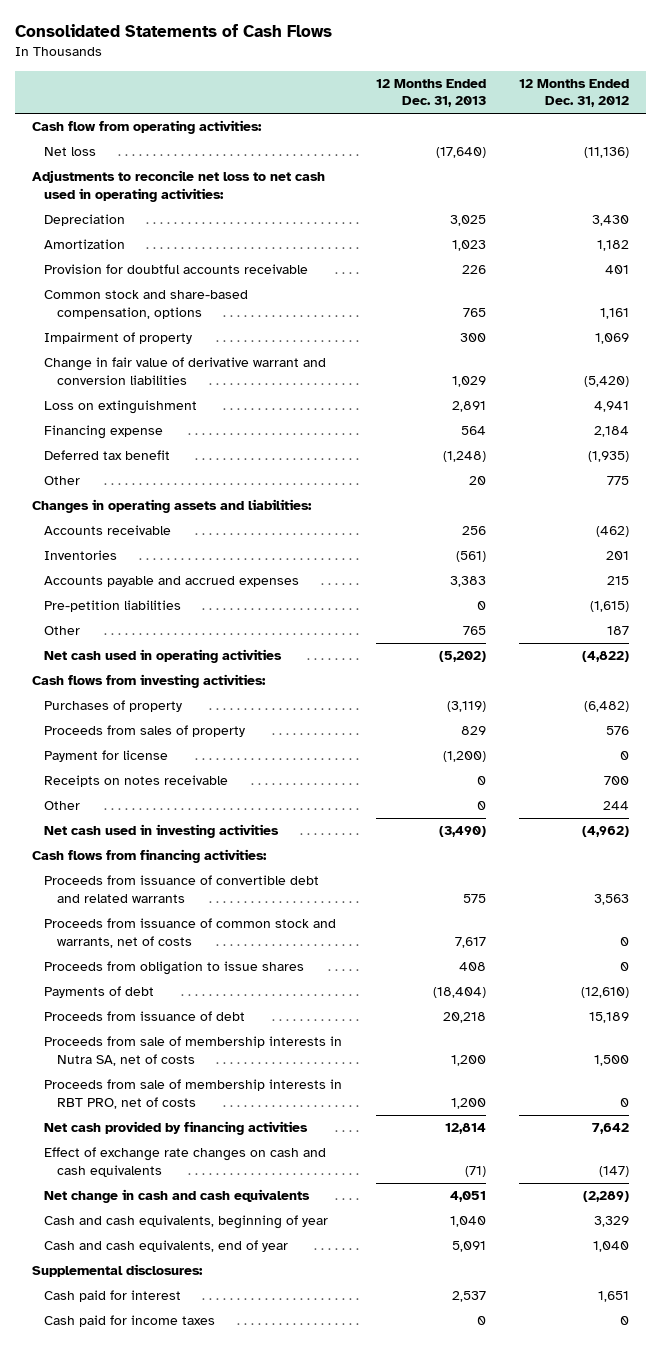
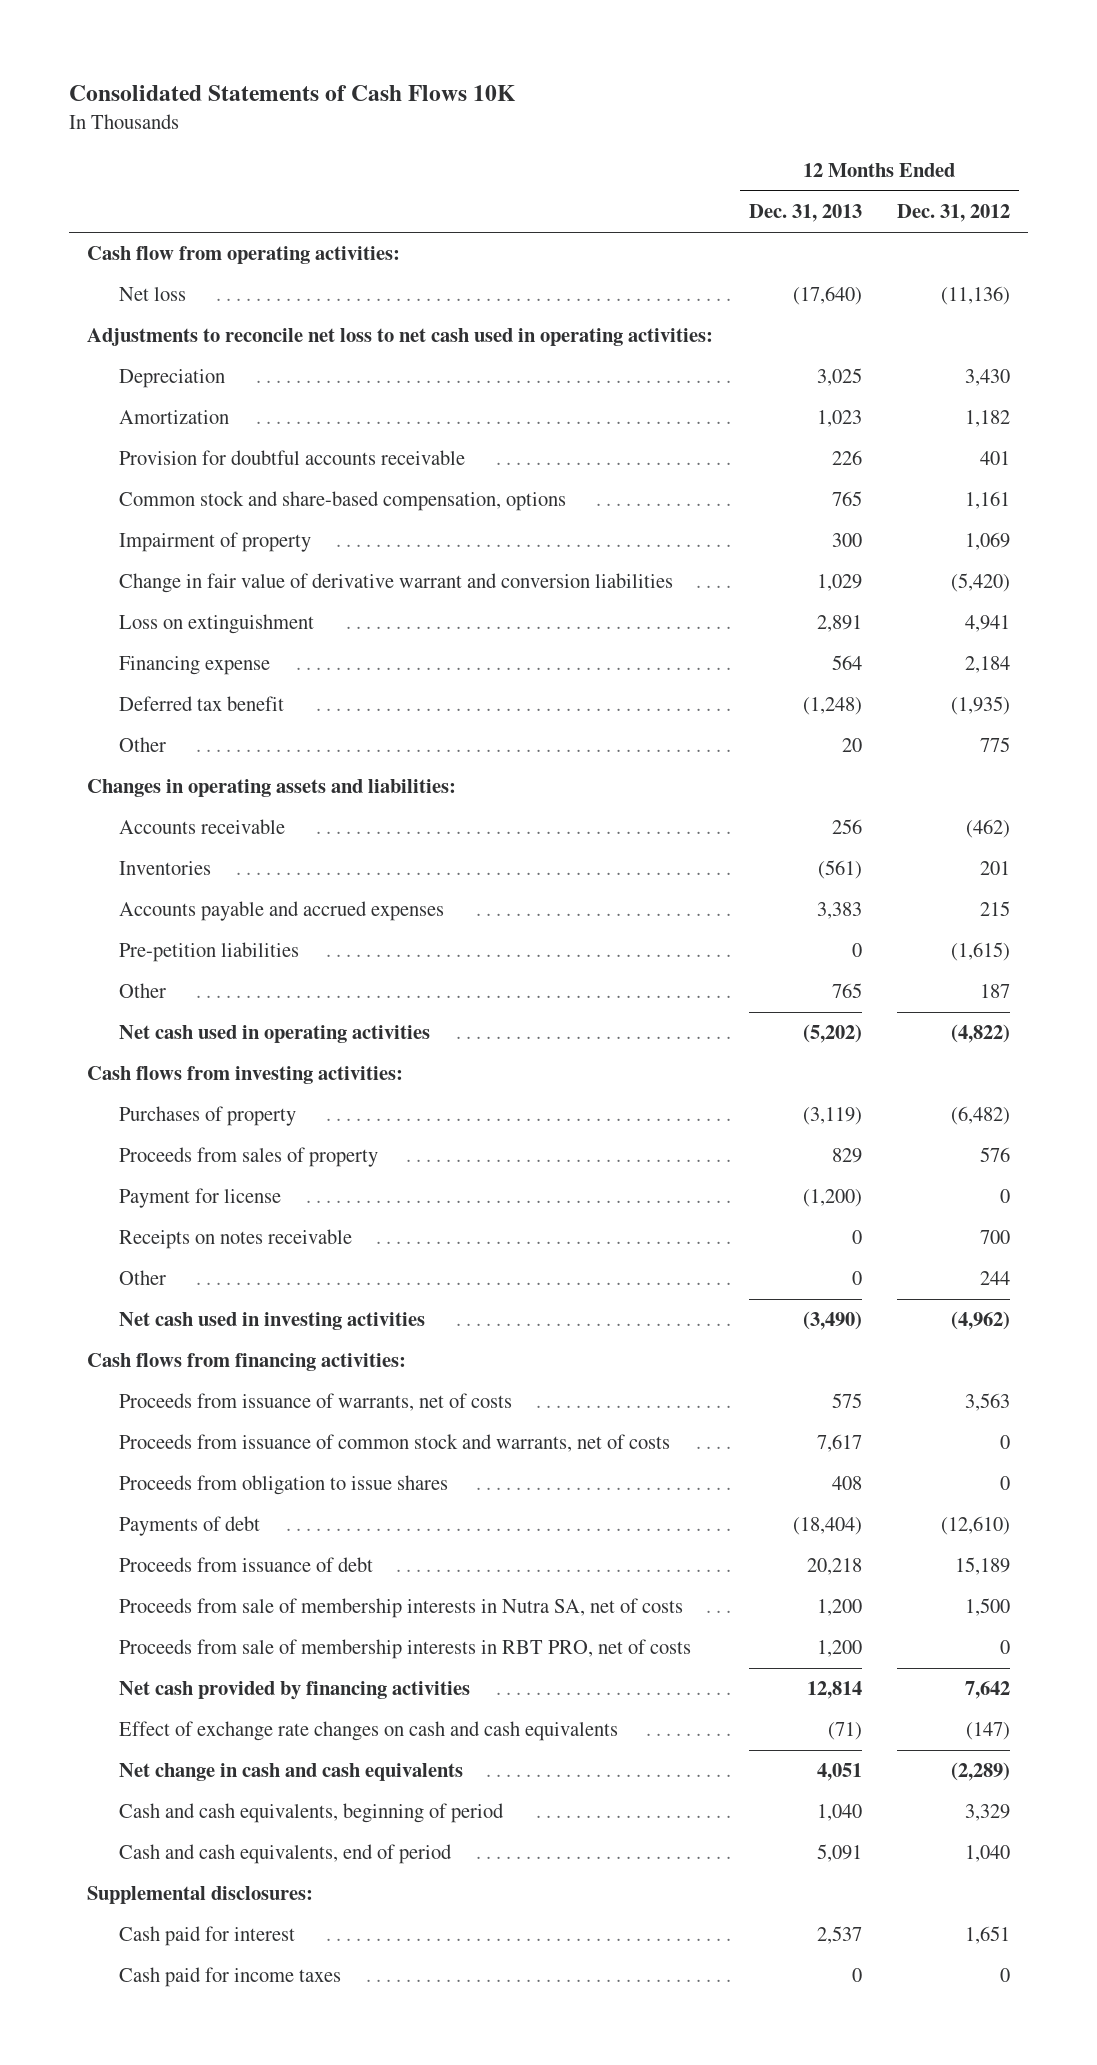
[14,24,332,38] Consolidated Statements of Cash Flows -> [69,85,517,102] Consolidated Statements of Cash Flows 10K
[44,875,320,903] Proceeds from issuance of convertible debt and related warrants -> [118,1393,512,1412] Proceeds from issuance of warrants, net of costs
[44,1215,329,1230] Cash and cash equivalents, beginning of year -> [118,1803,504,1824] Cash and cash equivalents, beginning of period
[44,1240,289,1253] Cash and cash equivalents, end of year -> [118,1844,452,1865] Cash and cash equivalents, end of period

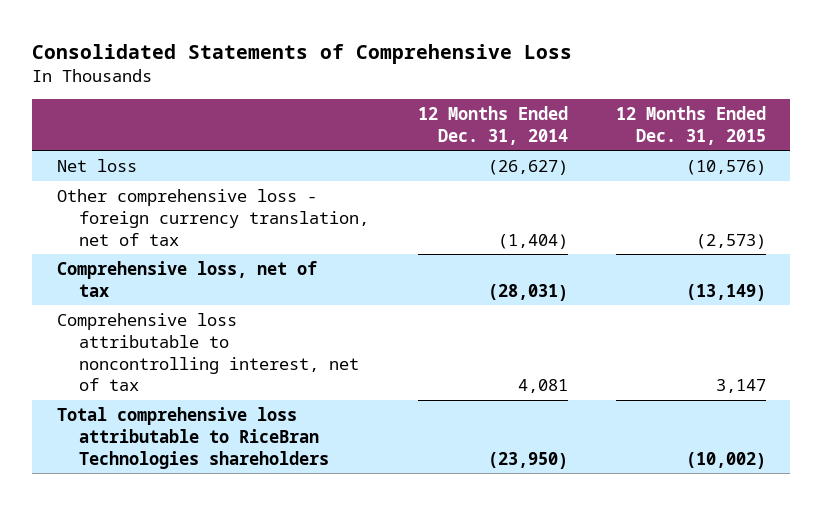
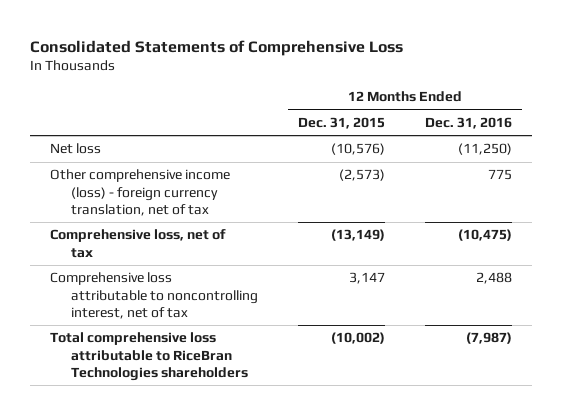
[417,105,568,145] 12 Months Ended Dec. 31, 2014 -> none
none -> [424,117,512,130] Dec. 31, 2016
[56,188,370,246] Other comprehensive loss - foreign currency translation, net of tax -> [50,169,231,216] Other comprehensive income (loss) - foreign currency translation, net of tax

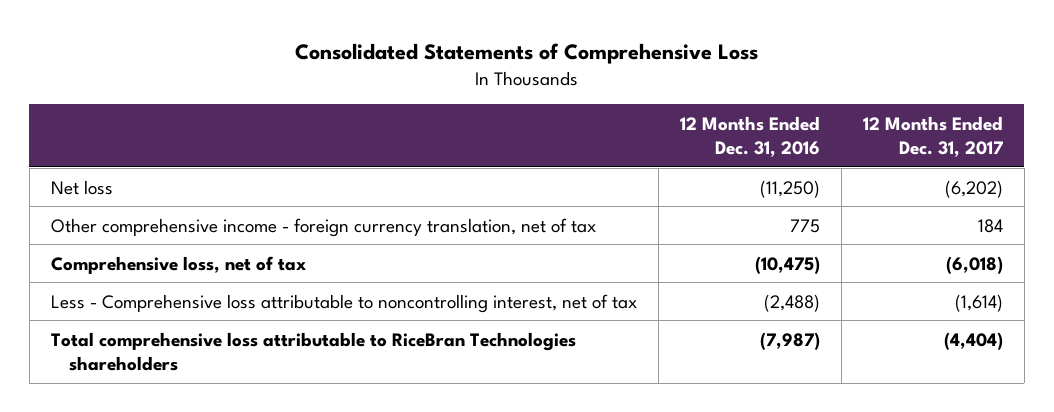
[297,117,385,130] Dec. 31, 2015 -> none
none -> [862,115,1003,158] 12 Months Ended Dec. 31, 2017
[50,169,231,216] Other comprehensive income (loss) - foreign currency translation, net of tax -> [50,217,596,237] Other comprehensive income - foreign currency translation, net of tax
[50,272,258,319] Comprehensive loss attributable to noncontrolling interest, net of tax -> [50,293,637,313] Less - Comprehensive loss attributable to noncontrolling interest, net of tax
[475,272,512,285] 2,488 -> [763,293,820,312] (2,488)

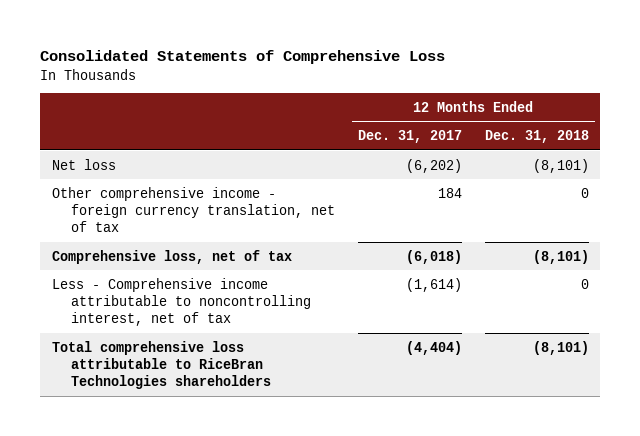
[679,115,820,158] 12 Months Ended Dec. 31, 2016 -> none
none -> [484,129,589,143] Dec. 31, 2018
[50,293,637,313] Less - Comprehensive loss attributable to noncontrolling interest, net of tax -> [51,277,311,327] Less - Comprehensive income attributable to noncontrolling interest, net of tax

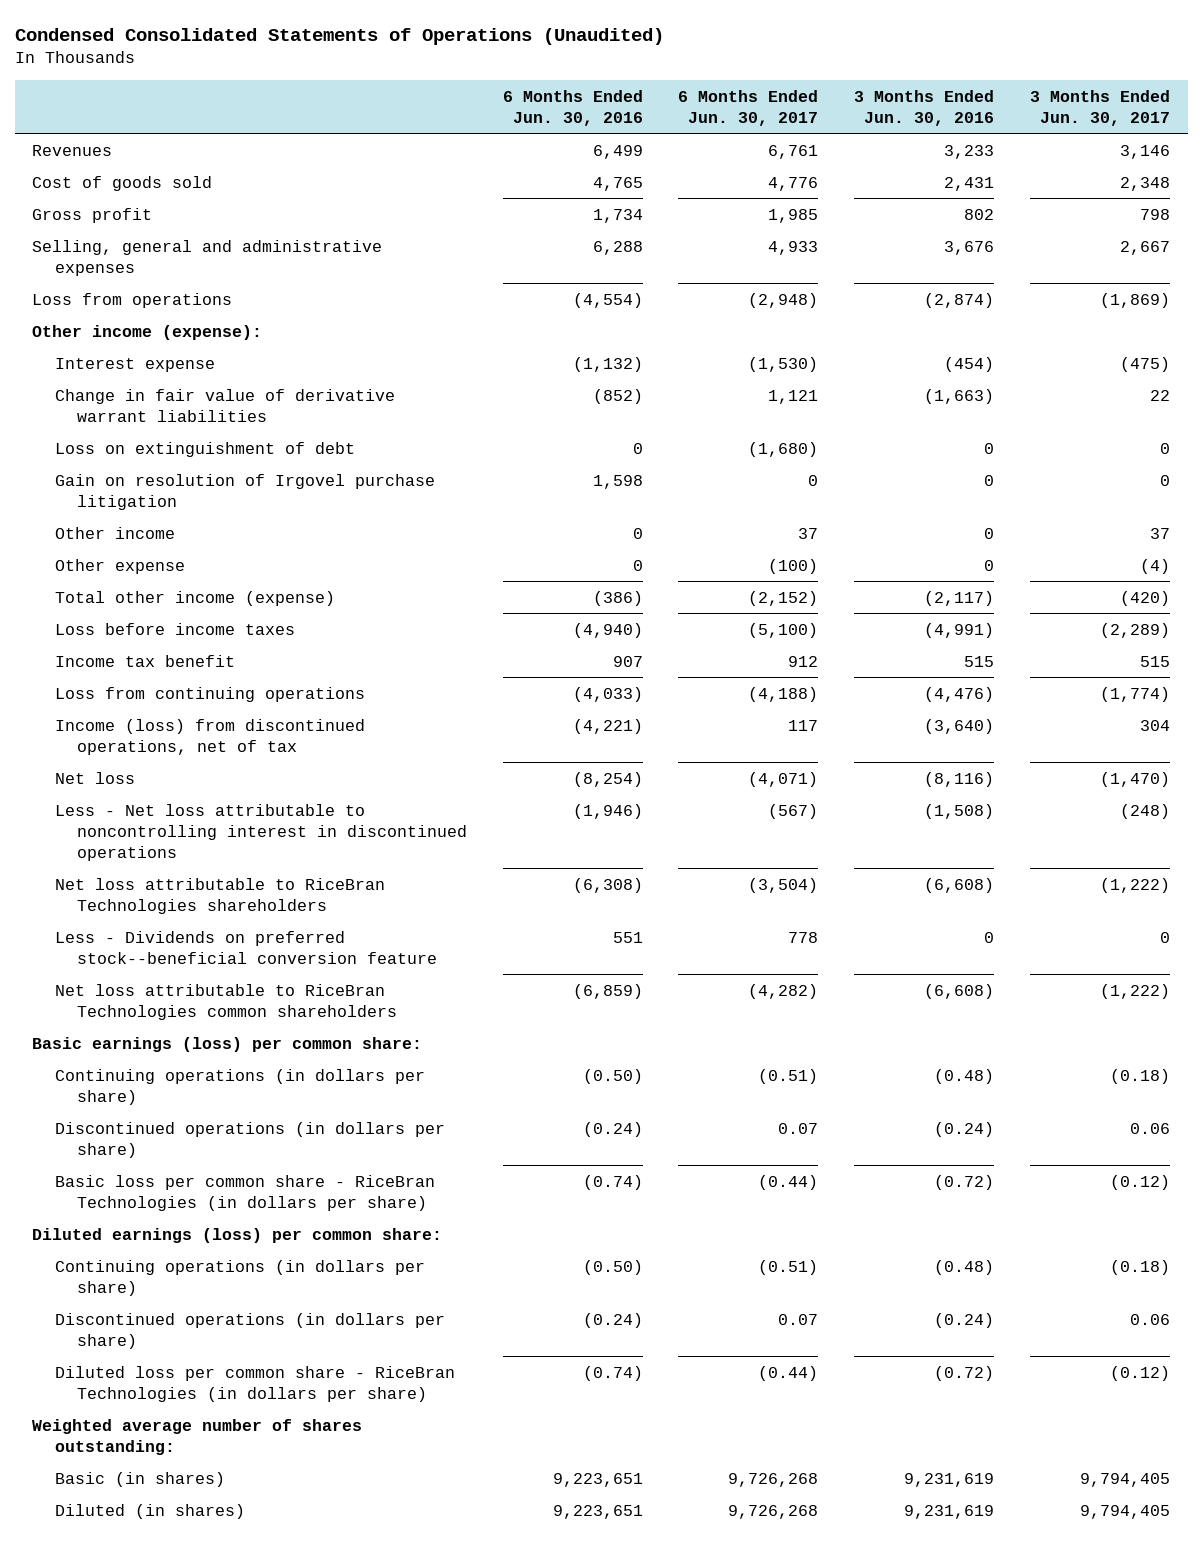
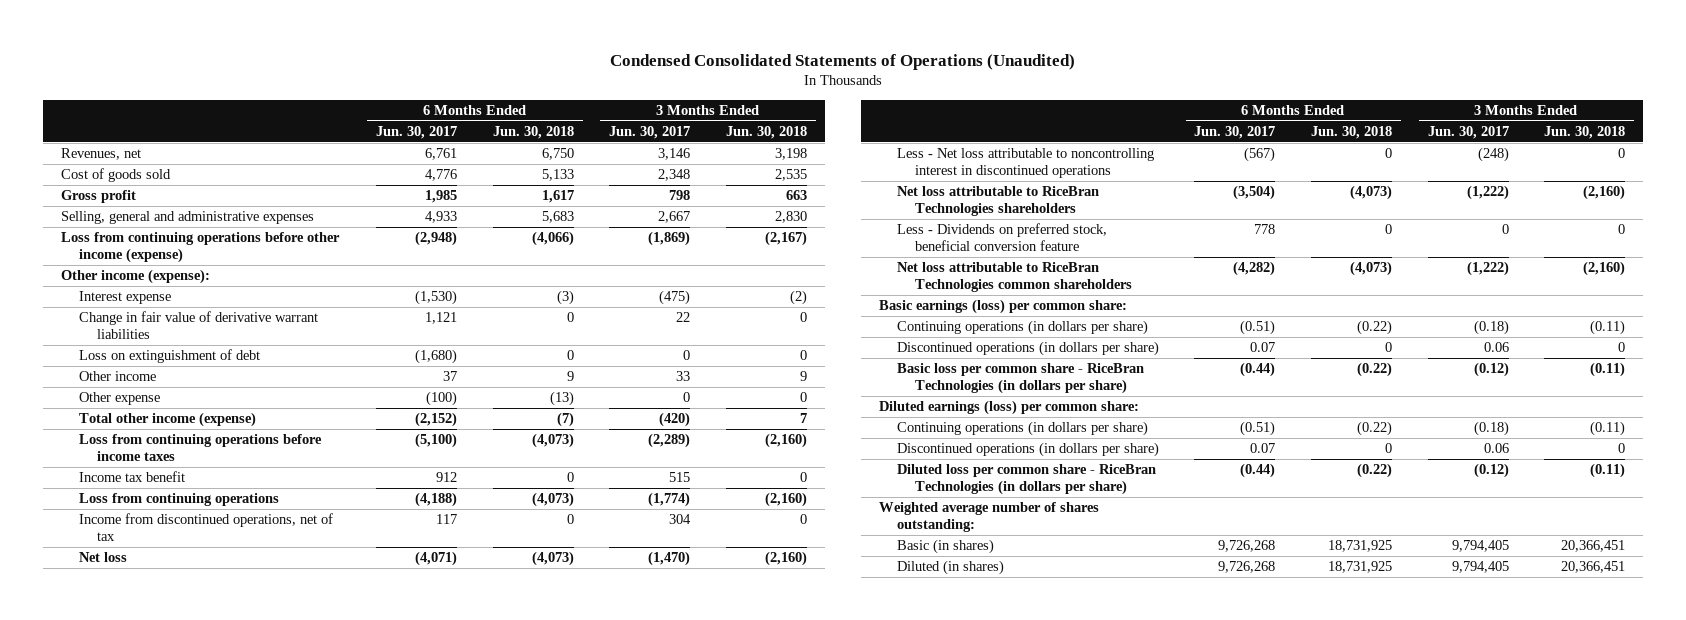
[502,89,643,126] 6 Months Ended Jun. 30, 2016 -> none
[854,89,995,126] 3 Months Ended Jun. 30, 2016 -> none
none -> [492,126,574,140] Jun. 30, 2018
none -> [725,126,807,140] Jun. 30, 2018
[32,144,113,156] Revenues -> [60,148,141,161] Revenues, net
[32,292,233,308] Loss from operations -> [60,232,340,264] Loss from continuing operations before other income (expense)
[54,473,435,510] Gain on resolution of Irgovel purchase litigation -> none
[1149,527,1170,539] 37 -> [676,371,691,382] 33
[1139,558,1170,574] (4) -> [683,392,691,403] 0
[54,622,295,635] Loss before income taxes -> [78,434,322,462] Loss from continuing operations before income taxes
[54,718,365,755] Income (loss) from discontinued operations, net of tax -> [78,513,333,542] Income from discontinued operations, net of tax
[54,930,437,964] Less - Dividends on preferred stock--beneficial conversion feature -> [896,223,1107,252] Less - Dividends on preferred stock, beneficial conversion feature

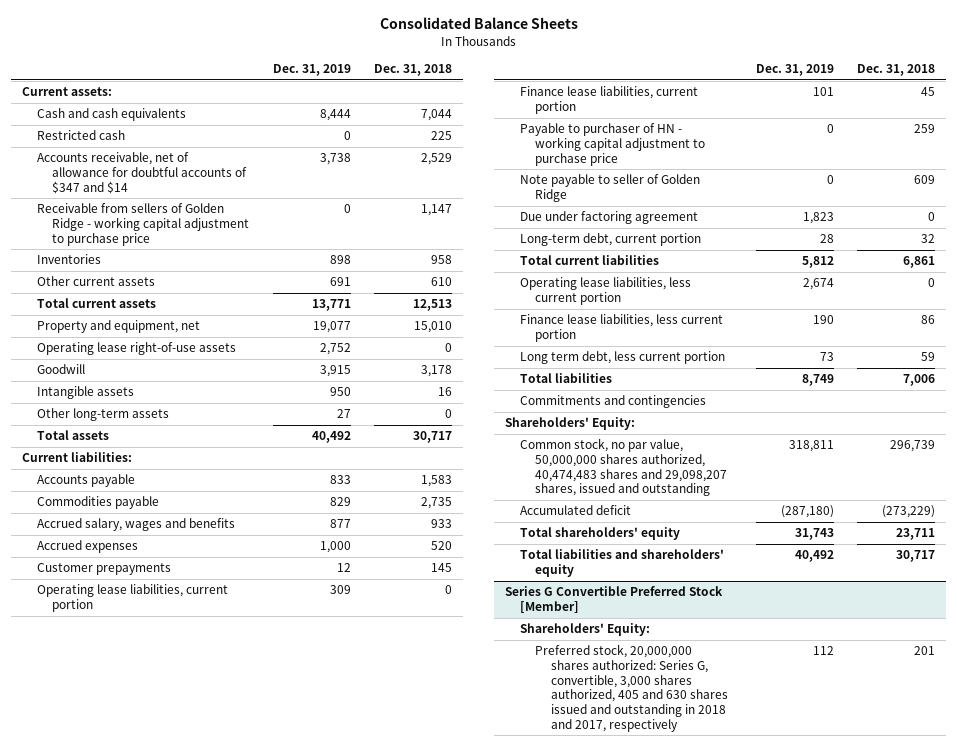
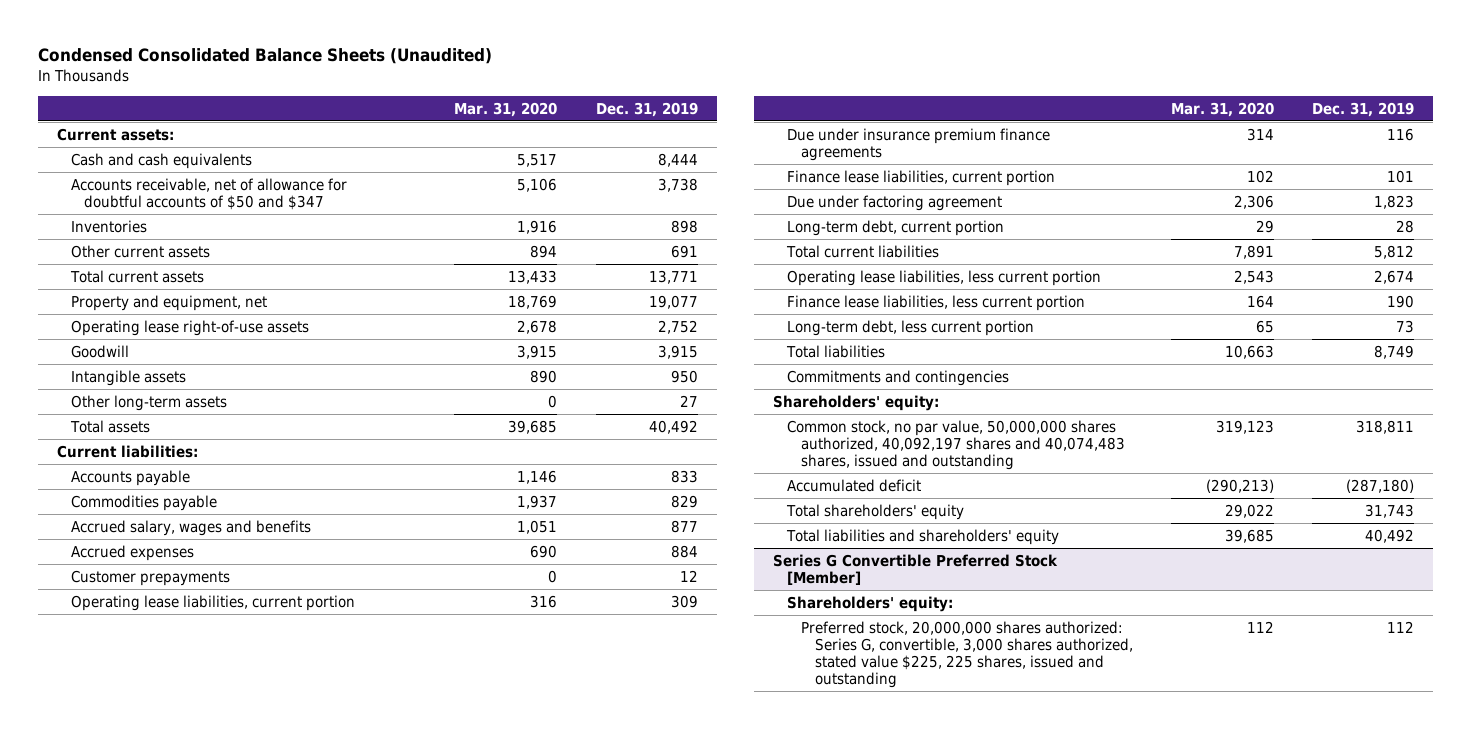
[379,17,578,30] Consolidated Balance Sheets -> [37,48,492,65] Condensed Consolidated Balance Sheets (Unaudited)
[373,64,452,77] Dec. 31, 2018 -> none
none -> [454,101,558,117] Mar. 31, 2020
[37,130,126,141] Restricted cash -> none
[37,203,250,246] Receivable from sellers of Golden Ridge - working capital adjustment to purchase price -> none
[37,152,248,194] Accounts receivable, net of allowance for doubtful accounts of $347 and $14 -> [70,177,347,211] Accounts receivable, net of allowance for doubtful accounts of $50 and $347
[319,541,351,554] 1,000 -> [670,544,698,558] 884
none -> [787,127,1051,162] Due under insurance premium finance agreements
[520,123,706,166] Payable to purchaser of HN - working capital adjustment to purchase price -> none
[520,174,701,203] Note payable to seller of Golden Ridge -> none
[520,351,726,365] Long term debt, less current portion -> [787,319,1035,336] Long-term debt, less current portion
[505,417,636,431] Shareholders' Equity: -> [773,394,940,411] Shareholders' equity:
[520,438,728,497] Common stock, no par value, 50,000,000 shares authorized, 40,474,483 shares and 29,098,207 shares, issued and outstanding -> [787,419,1125,471] Common stock, no par value, 50,000,000 shares authorized, 40,092,197 shares and 40,074,483 shares, issued and outstanding
[520,623,651,637] Shareholders' Equity: -> [787,595,954,612] Shareholders' equity:
[535,644,728,732] Preferred stock, 20,000,000 shares authorized: Series G, convertible, 3,000 shares authorized, 405 and 630 shares issued and outstanding in 2018 and 2017, respectively -> [800,620,1133,689] Preferred stock, 20,000,000 shares authorized: Series G, convertible, 3,000 shares authorized, stated value $225, 225 shares, issued and outstanding

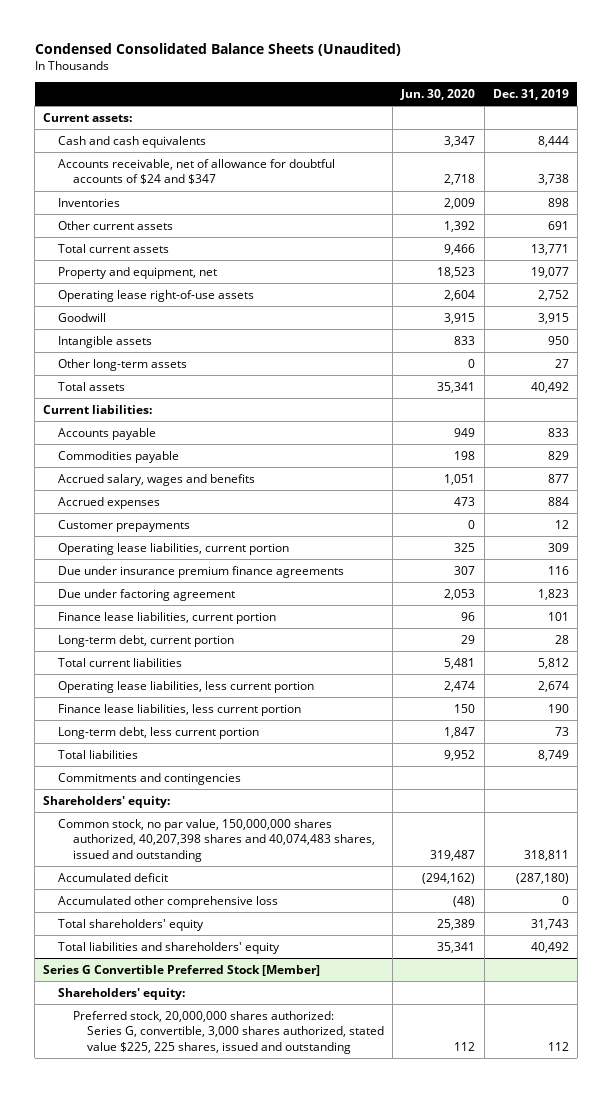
[454,101,558,117] Mar. 31, 2020 -> none
none -> [400,89,476,101] Jun. 30, 2020
[70,177,347,211] Accounts receivable, net of allowance for doubtful accounts of $50 and $347 -> [57,158,335,185] Accounts receivable, net of allowance for doubtful accounts of $24 and $347
[787,169,1056,186] Finance lease liabilities, current portion -> [57,611,276,624] Finance lease liabilities, current portion
[787,419,1125,471] Common stock, no par value, 50,000,000 shares authorized, 40,092,197 shares and 40,074,483 shares, issued and outstanding -> [57,818,375,862] Common stock, no par value, 150,000,000 shares authorized, 40,207,398 shares and 40,074,483 shares, issued and outstanding
none -> [57,895,278,908] Accumulated other comprehensive loss

